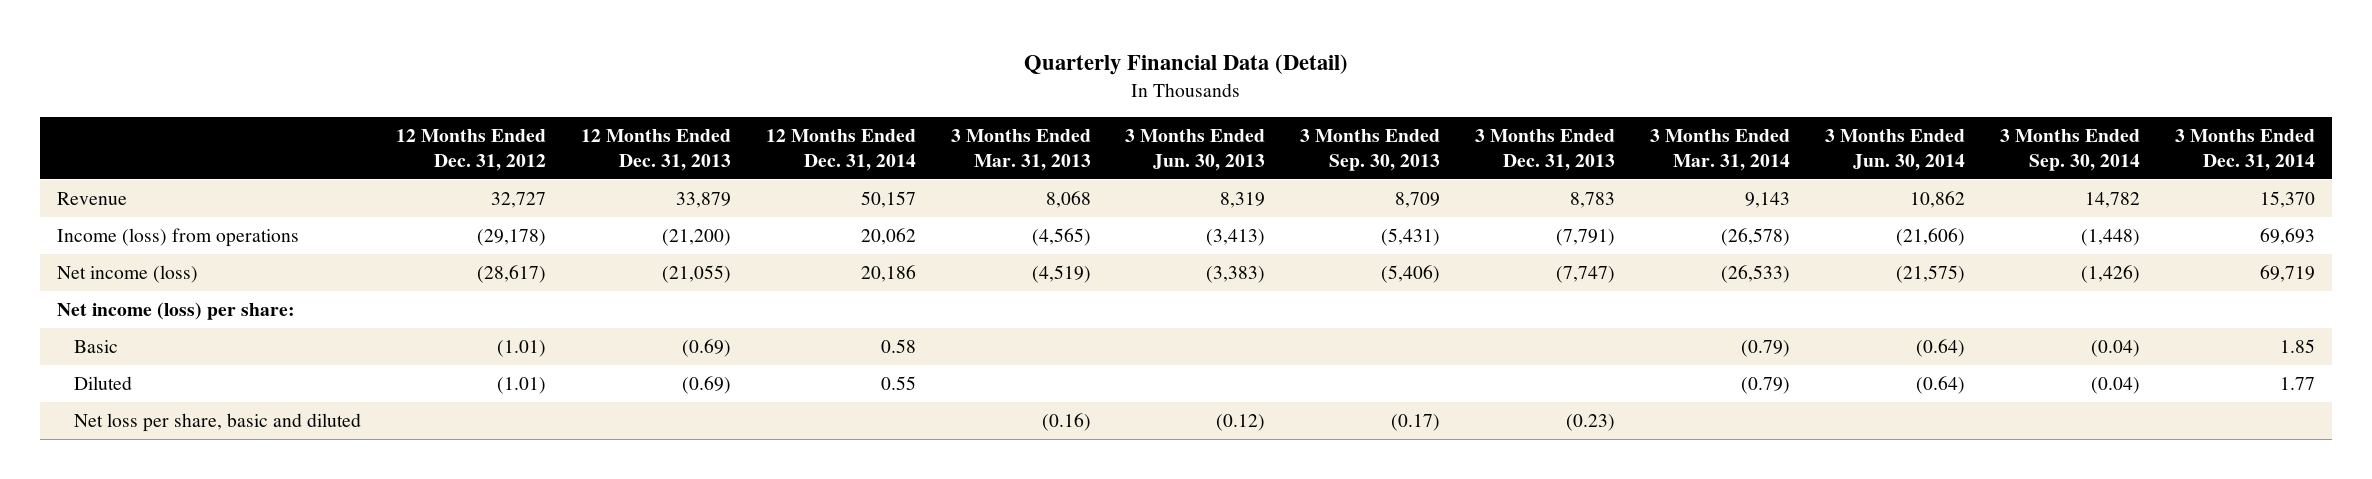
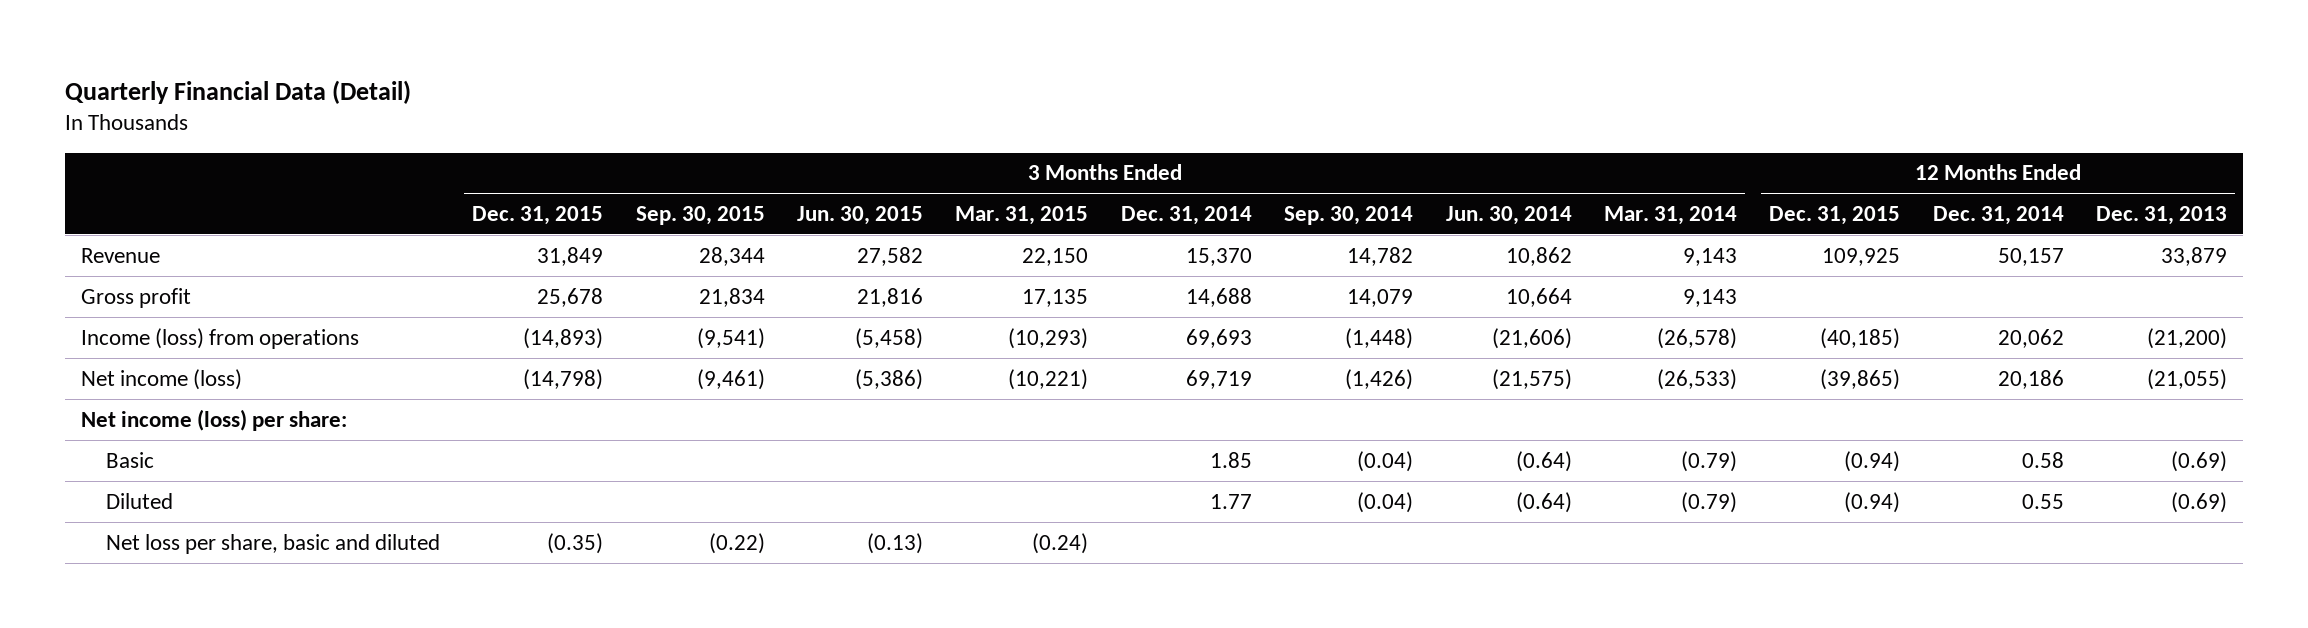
[396,128,547,172] 12 Months Ended Dec. 31, 2012 -> none
[950,128,1091,172] 3 Months Ended Mar. 31, 2013 -> none
[1125,128,1266,172] 3 Months Ended Jun. 30, 2013 -> none
[1300,128,1441,172] 3 Months Ended Sep. 30, 2013 -> none
[1475,128,1616,172] 3 Months Ended Dec. 31, 2013 -> none
none -> [472,205,604,225] Dec. 31, 2015
none -> [635,205,765,225] Sep. 30, 2015
none -> [797,205,924,225] Jun. 30, 2015
none -> [955,205,1089,225] Mar. 31, 2015
none -> [1769,205,1901,225] Dec. 31, 2015
none -> [81,287,192,308] Gross profit

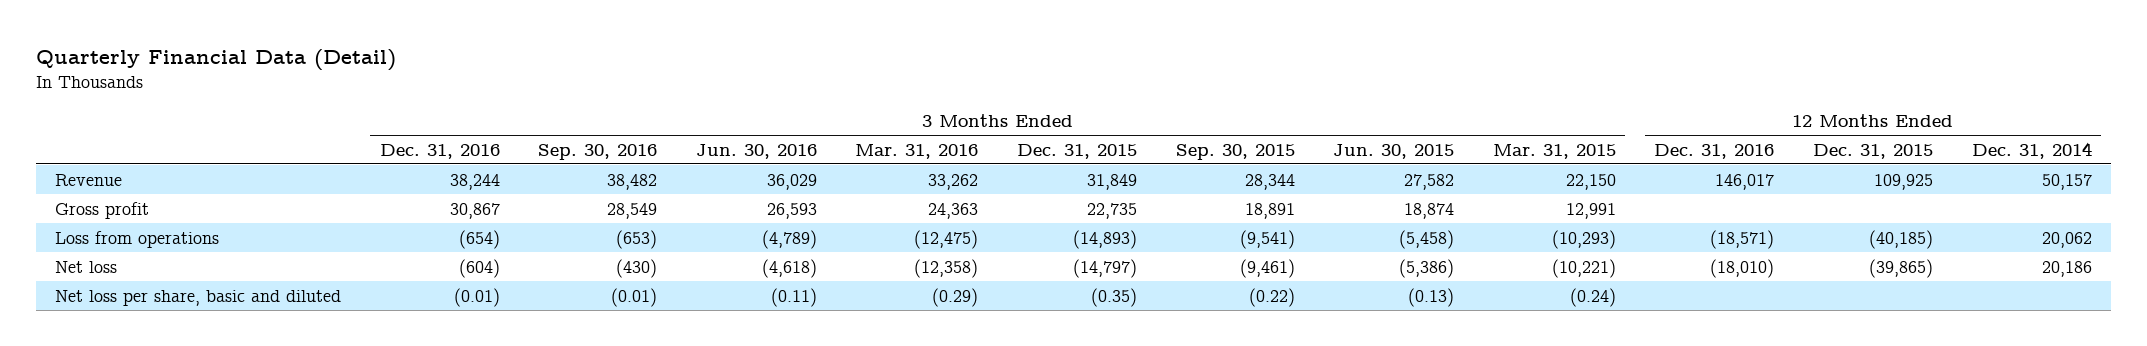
[1120,205,1252,225] Dec. 31, 2014 -> none
[1284,205,1414,225] Sep. 30, 2014 -> none
[1445,205,1572,225] Jun. 30, 2014 -> none
[1603,205,1737,225] Mar. 31, 2014 -> none
[2096,205,2228,225] Dec. 31, 2013 -> none
none -> [379,143,500,159] Dec. 31, 2016
none -> [538,143,658,160] Sep. 30, 2016
none -> [695,143,817,159] Jun. 30, 2016
none -> [855,143,979,159] Mar. 31, 2016
none -> [1654,143,1775,159] Dec. 31, 2016
[81,408,348,431] Net income (loss) per share: -> none
[105,451,154,468] Basic -> none
[105,492,173,509] Diluted -> none
[537,287,604,307] 25,678 -> [1087,202,1138,219] 22,735
[698,287,765,307] 21,834 -> [1244,202,1295,219] 18,891
[857,287,924,307] 21,816 -> [1404,202,1455,219] 18,874
[1022,288,1089,307] 17,135 -> [1565,202,1616,219] 12,991
[81,327,360,349] Income (loss) from operations -> [54,230,219,248] Loss from operations
[81,368,243,390] Net income (loss) -> [54,260,117,273] Net loss
[523,368,604,390] (14,798) -> [1073,258,1138,278] (14,797)

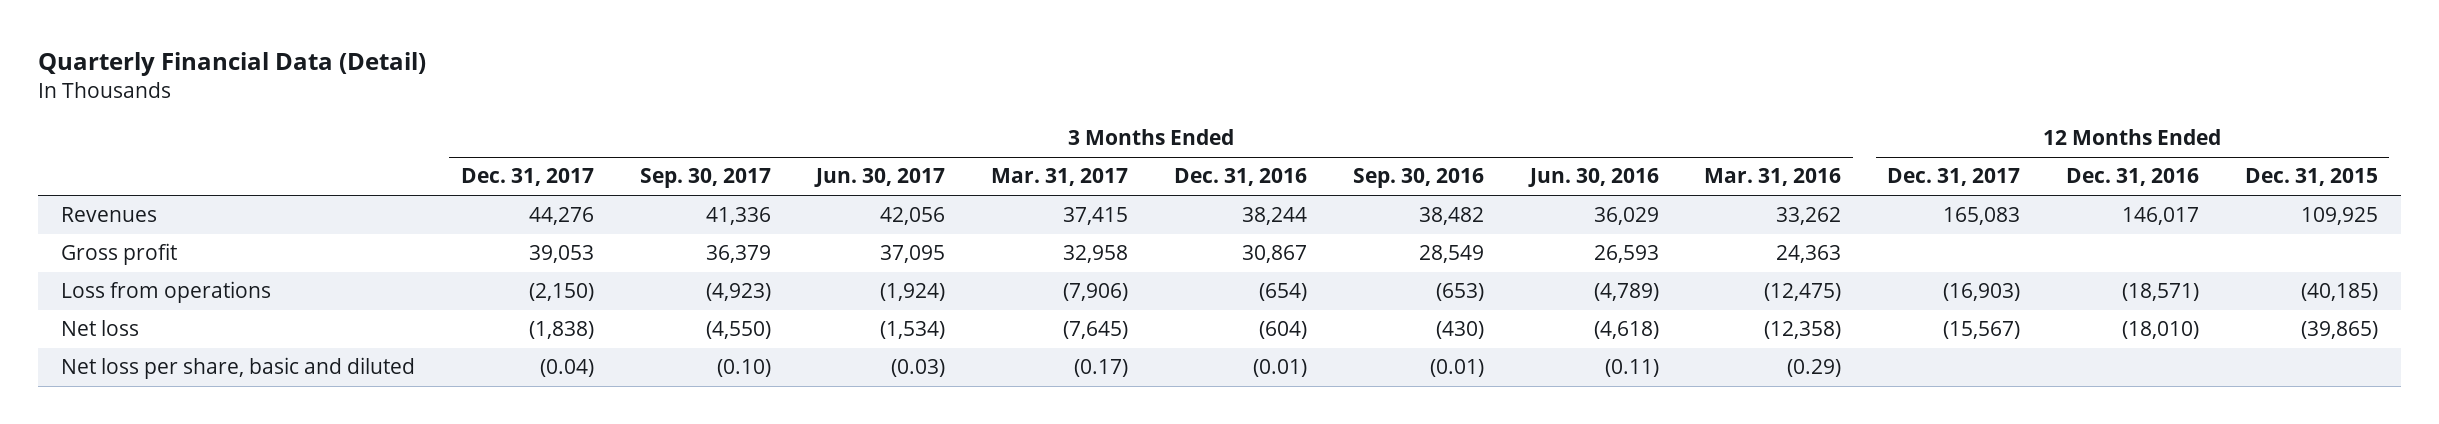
[1017,143,1138,159] Dec. 31, 2015 -> none
[1175,143,1295,160] Sep. 30, 2015 -> none
[1333,143,1455,159] Jun. 30, 2015 -> none
[1492,143,1616,159] Mar. 31, 2015 -> none
[1971,141,2092,159] Dec. 31, 2014 -> none
none -> [460,168,594,187] Dec. 31, 2017
none -> [639,168,771,189] Sep. 30, 2017
none -> [814,168,946,188] Jun. 30, 2017
none -> [991,168,1129,187] Mar. 31, 2017
none -> [1887,168,2021,187] Dec. 31, 2017
[54,173,122,186] Revenue -> [61,207,158,223] Revenues

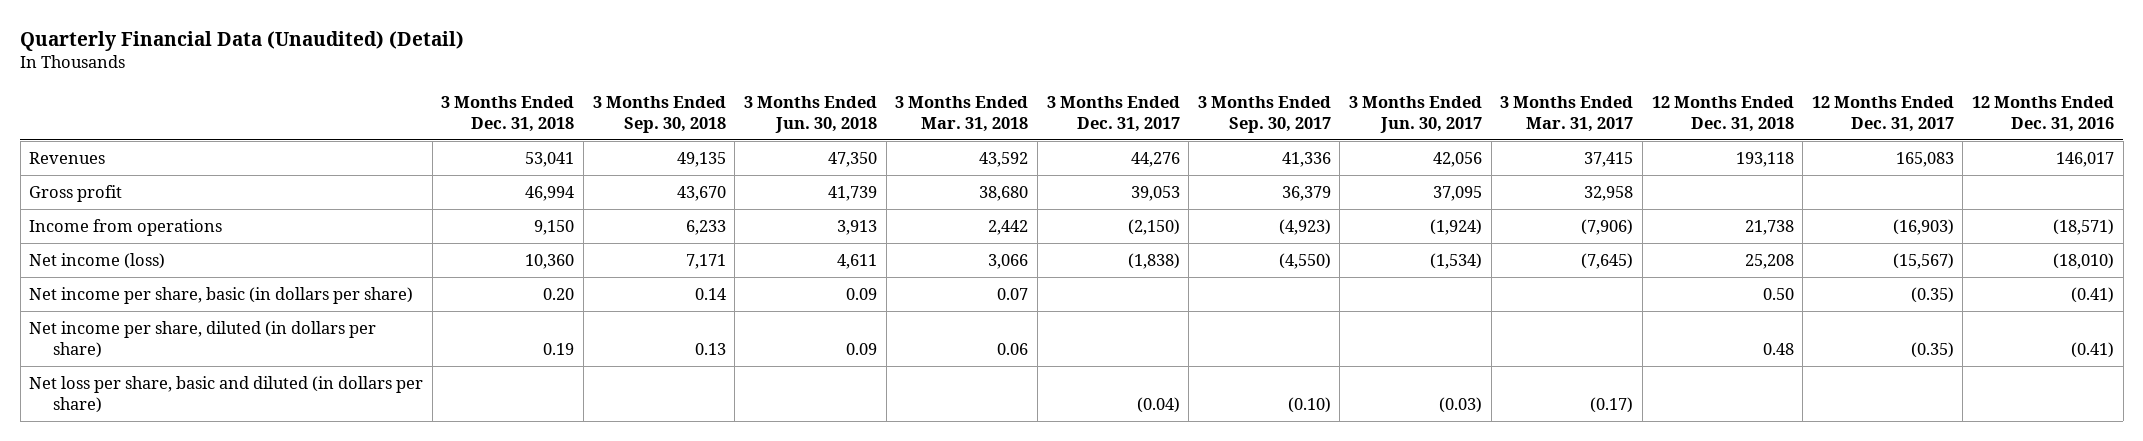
[38,52,427,77] Quarterly Financial Data (Detail) -> [20,30,465,51] Quarterly Financial Data (Unaudited) (Detail)
[1174,168,1308,187] Dec. 31, 2016 -> none
[1352,168,1484,189] Sep. 30, 2016 -> none
[1527,168,1659,188] Jun. 30, 2016 -> none
[1704,168,1842,187] Mar. 31, 2016 -> none
[2244,168,2378,187] Dec. 31, 2015 -> none
none -> [441,96,575,133] 3 Months Ended Dec. 31, 2018
none -> [592,96,726,134] 3 Months Ended Sep. 30, 2018
none -> [744,96,878,134] 3 Months Ended Jun. 30, 2018
none -> [895,96,1029,133] 3 Months Ended Mar. 31, 2018
none -> [1651,96,1794,133] 12 Months Ended Dec. 31, 2018
[61,281,272,304] Loss from operations -> [29,218,223,236] Income from operations
[61,320,140,337] Net loss -> [29,252,166,269] Net income (loss)
none -> [29,286,414,304] Net income per share, basic (in dollars per share)
none -> [29,320,377,358] Net income per share, diluted (in dollars per share)
[61,357,416,380] Net loss per share, basic and diluted -> [29,375,424,413] Net loss per share, basic and diluted (in dollars per share)

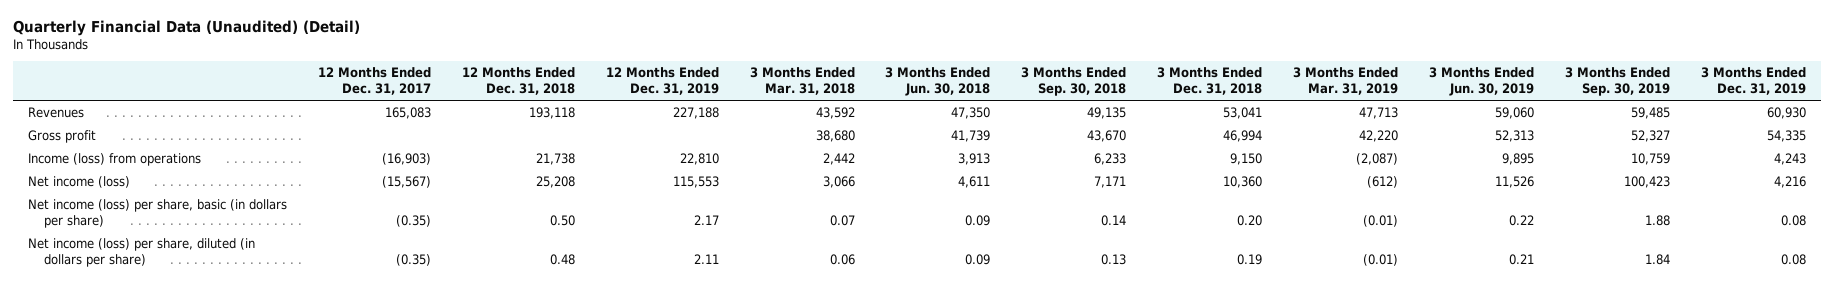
[1046,96,1180,133] 3 Months Ended Dec. 31, 2017 -> none
[1197,96,1331,134] 3 Months Ended Sep. 30, 2017 -> none
[1349,96,1483,134] 3 Months Ended Jun. 30, 2017 -> none
[1500,96,1634,133] 3 Months Ended Mar. 31, 2017 -> none
[1972,96,2115,133] 12 Months Ended Dec. 31, 2016 -> none
none -> [605,67,719,96] 12 Months Ended Dec. 31, 2019
none -> [1293,67,1399,96] 3 Months Ended Mar. 31, 2019
none -> [1428,67,1534,97] 3 Months Ended Jun. 30, 2019
none -> [1564,67,1670,97] 3 Months Ended Sep. 30, 2019
none -> [1700,67,1806,96] 3 Months Ended Dec. 31, 2019
[29,218,223,236] Income from operations -> [28,153,202,167] Income (loss) from operations
[29,375,424,413] Net loss per share, basic and diluted (in dollars per share) -> none
[29,286,414,304] Net income per share, basic (in dollars per share) -> [28,199,288,228] Net income (loss) per share, basic (in dollars per share)
[29,320,377,358] Net income per share, diluted (in dollars per share) -> [28,238,256,267] Net income (loss) per share, diluted (in dollars per share)

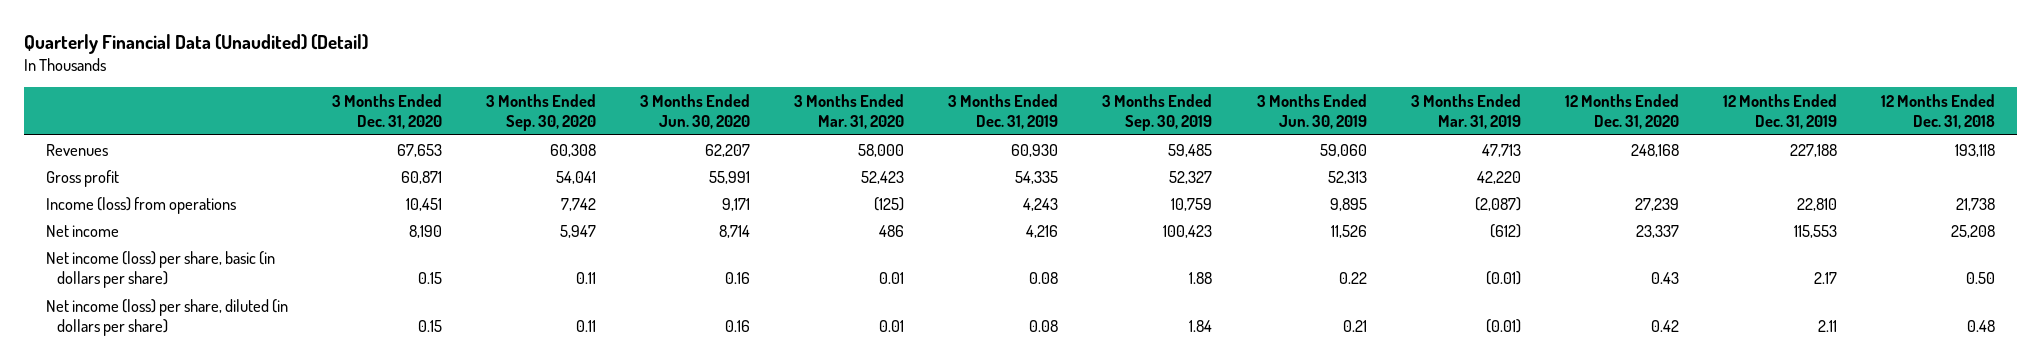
[317,67,431,96] 12 Months Ended Dec. 31, 2017 -> none
[749,67,855,96] 3 Months Ended Mar. 31, 2018 -> none
[885,67,991,97] 3 Months Ended Jun. 30, 2018 -> none
[1021,67,1127,97] 3 Months Ended Sep. 30, 2018 -> none
[1157,67,1263,96] 3 Months Ended Dec. 31, 2018 -> none
none -> [331,94,442,130] 3 Months Ended Dec. 31, 2020
none -> [485,94,596,132] 3 Months Ended Sep. 30, 2020
none -> [639,94,750,130] 3 Months Ended Jun. 30, 2020
none -> [794,94,905,130] 3 Months Ended Mar. 31, 2020
none -> [1564,94,1679,130] 12 Months Ended Dec. 31, 2020
[28,176,131,189] Net income (loss) -> [45,224,119,237] Net income

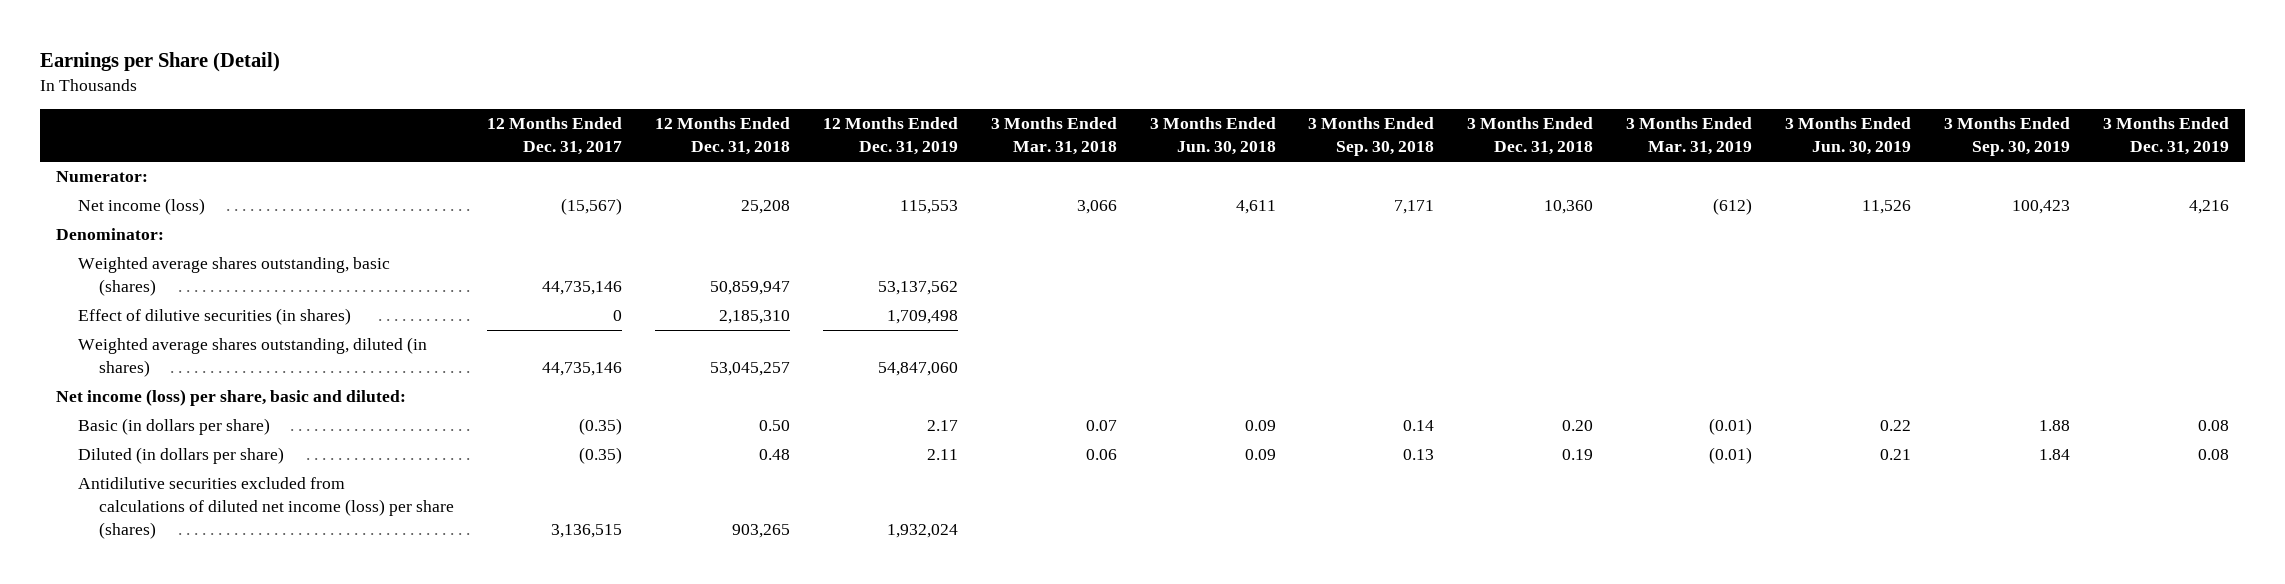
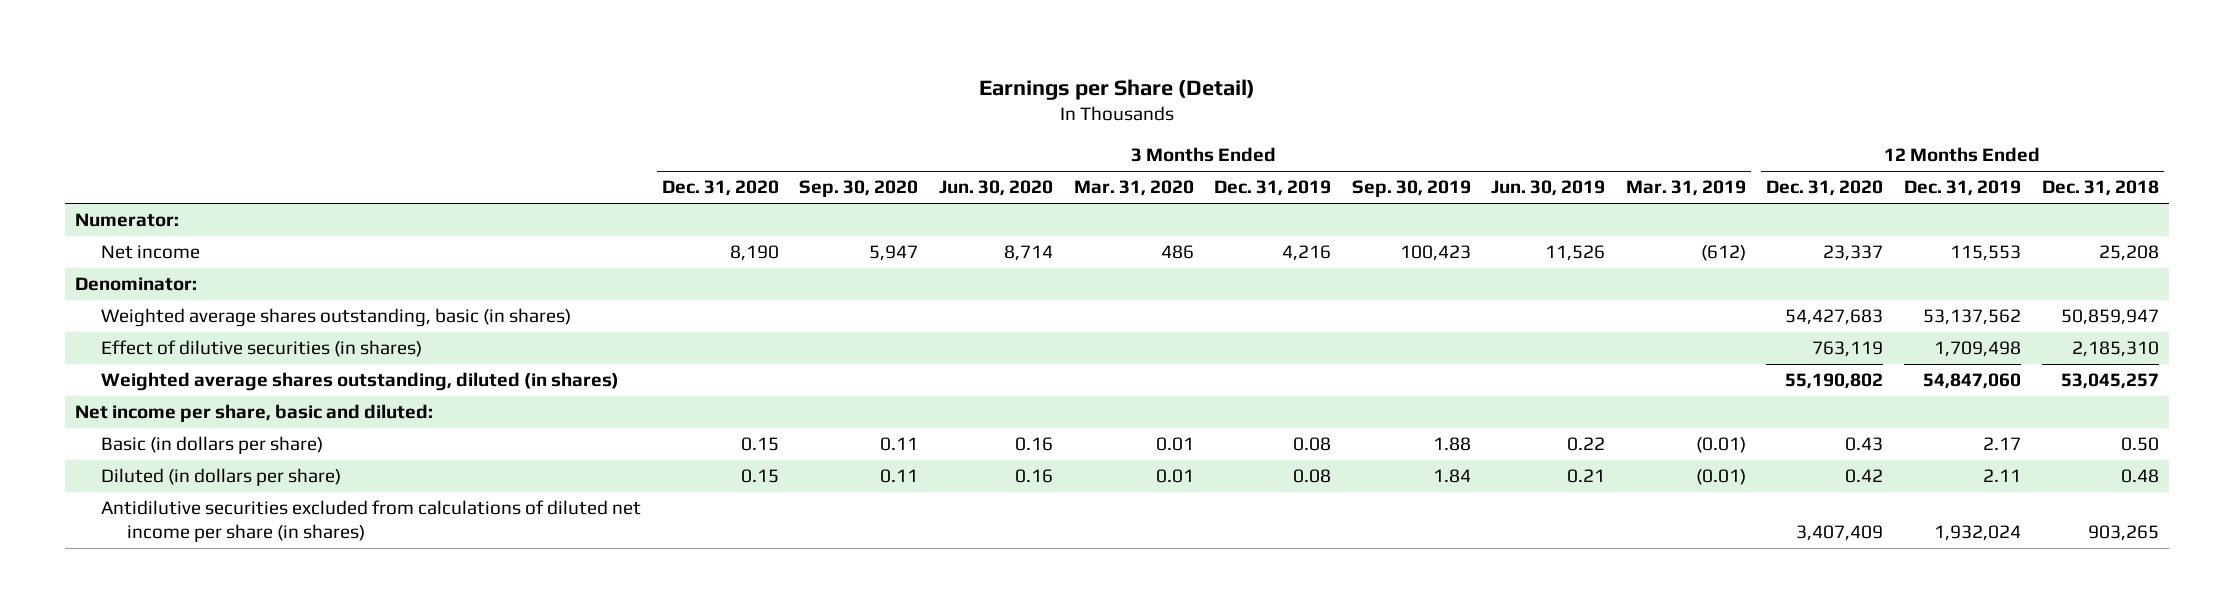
[486,117,622,156] 12 Months Ended Dec. 31, 2017 -> none
[990,117,1117,156] 3 Months Ended Mar. 31, 2018 -> none
[1149,117,1276,156] 3 Months Ended Jun. 30, 2018 -> none
[1308,117,1435,157] 3 Months Ended Sep. 30, 2018 -> none
[1467,117,1594,156] 3 Months Ended Dec. 31, 2018 -> none
none -> [661,180,779,197] Dec. 31, 2020
none -> [799,180,919,198] Sep. 30, 2020
none -> [939,180,1054,197] Jun. 30, 2020
none -> [1073,180,1194,197] Mar. 31, 2020
none -> [1766,180,1884,197] Dec. 31, 2020
[77,198,205,216] Net income (loss) -> [101,245,201,260] Net income
[77,257,390,297] Weighted average shares outstanding, basic (shares) -> [101,308,572,328] Weighted average shares outstanding, basic (in shares)
[56,389,407,407] Net income (loss) per share, basic and diluted: -> [75,404,434,423] Net income per share, basic and diluted:
[77,477,455,540] Antidilutive securities excluded from calculations of diluted net income (loss) per share (shares) -> [101,500,642,543] Antidilutive securities excluded from calculations of diluted net income per share (in shares)

